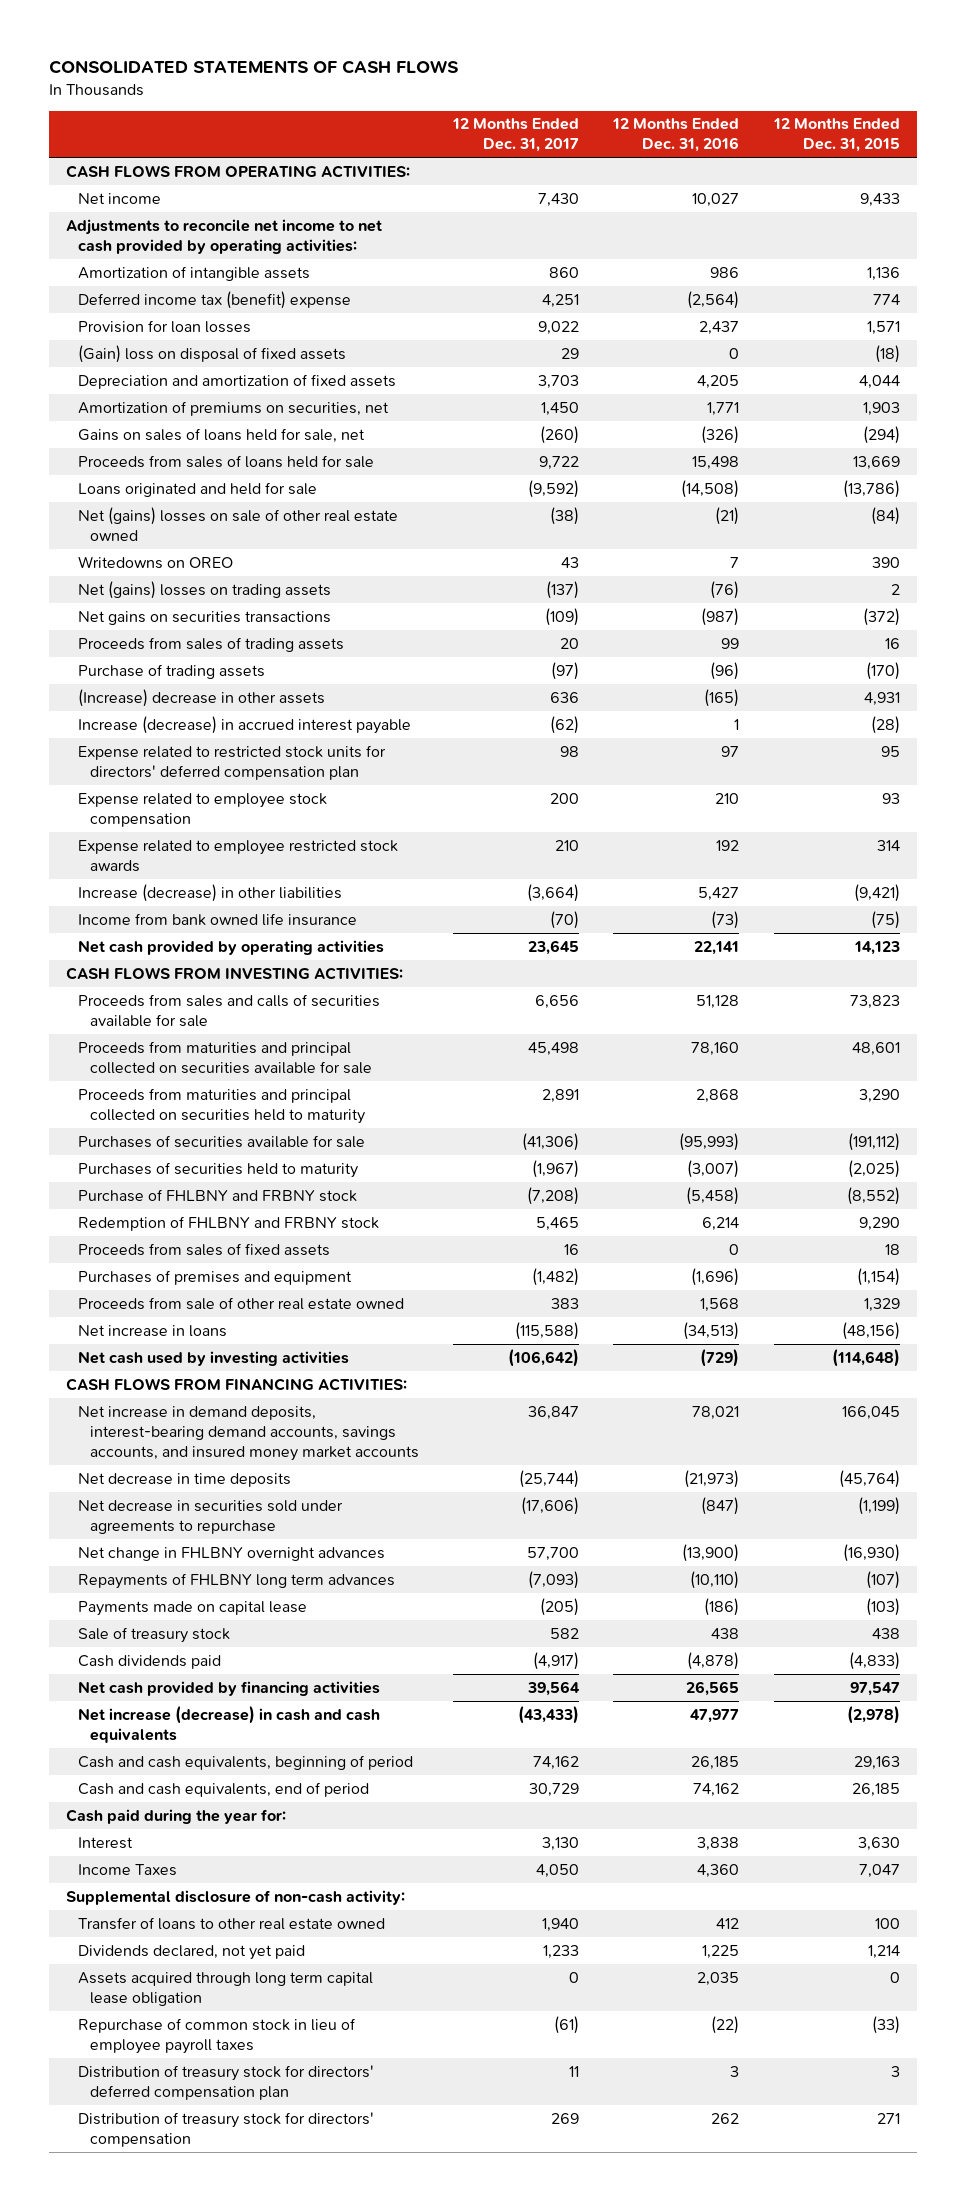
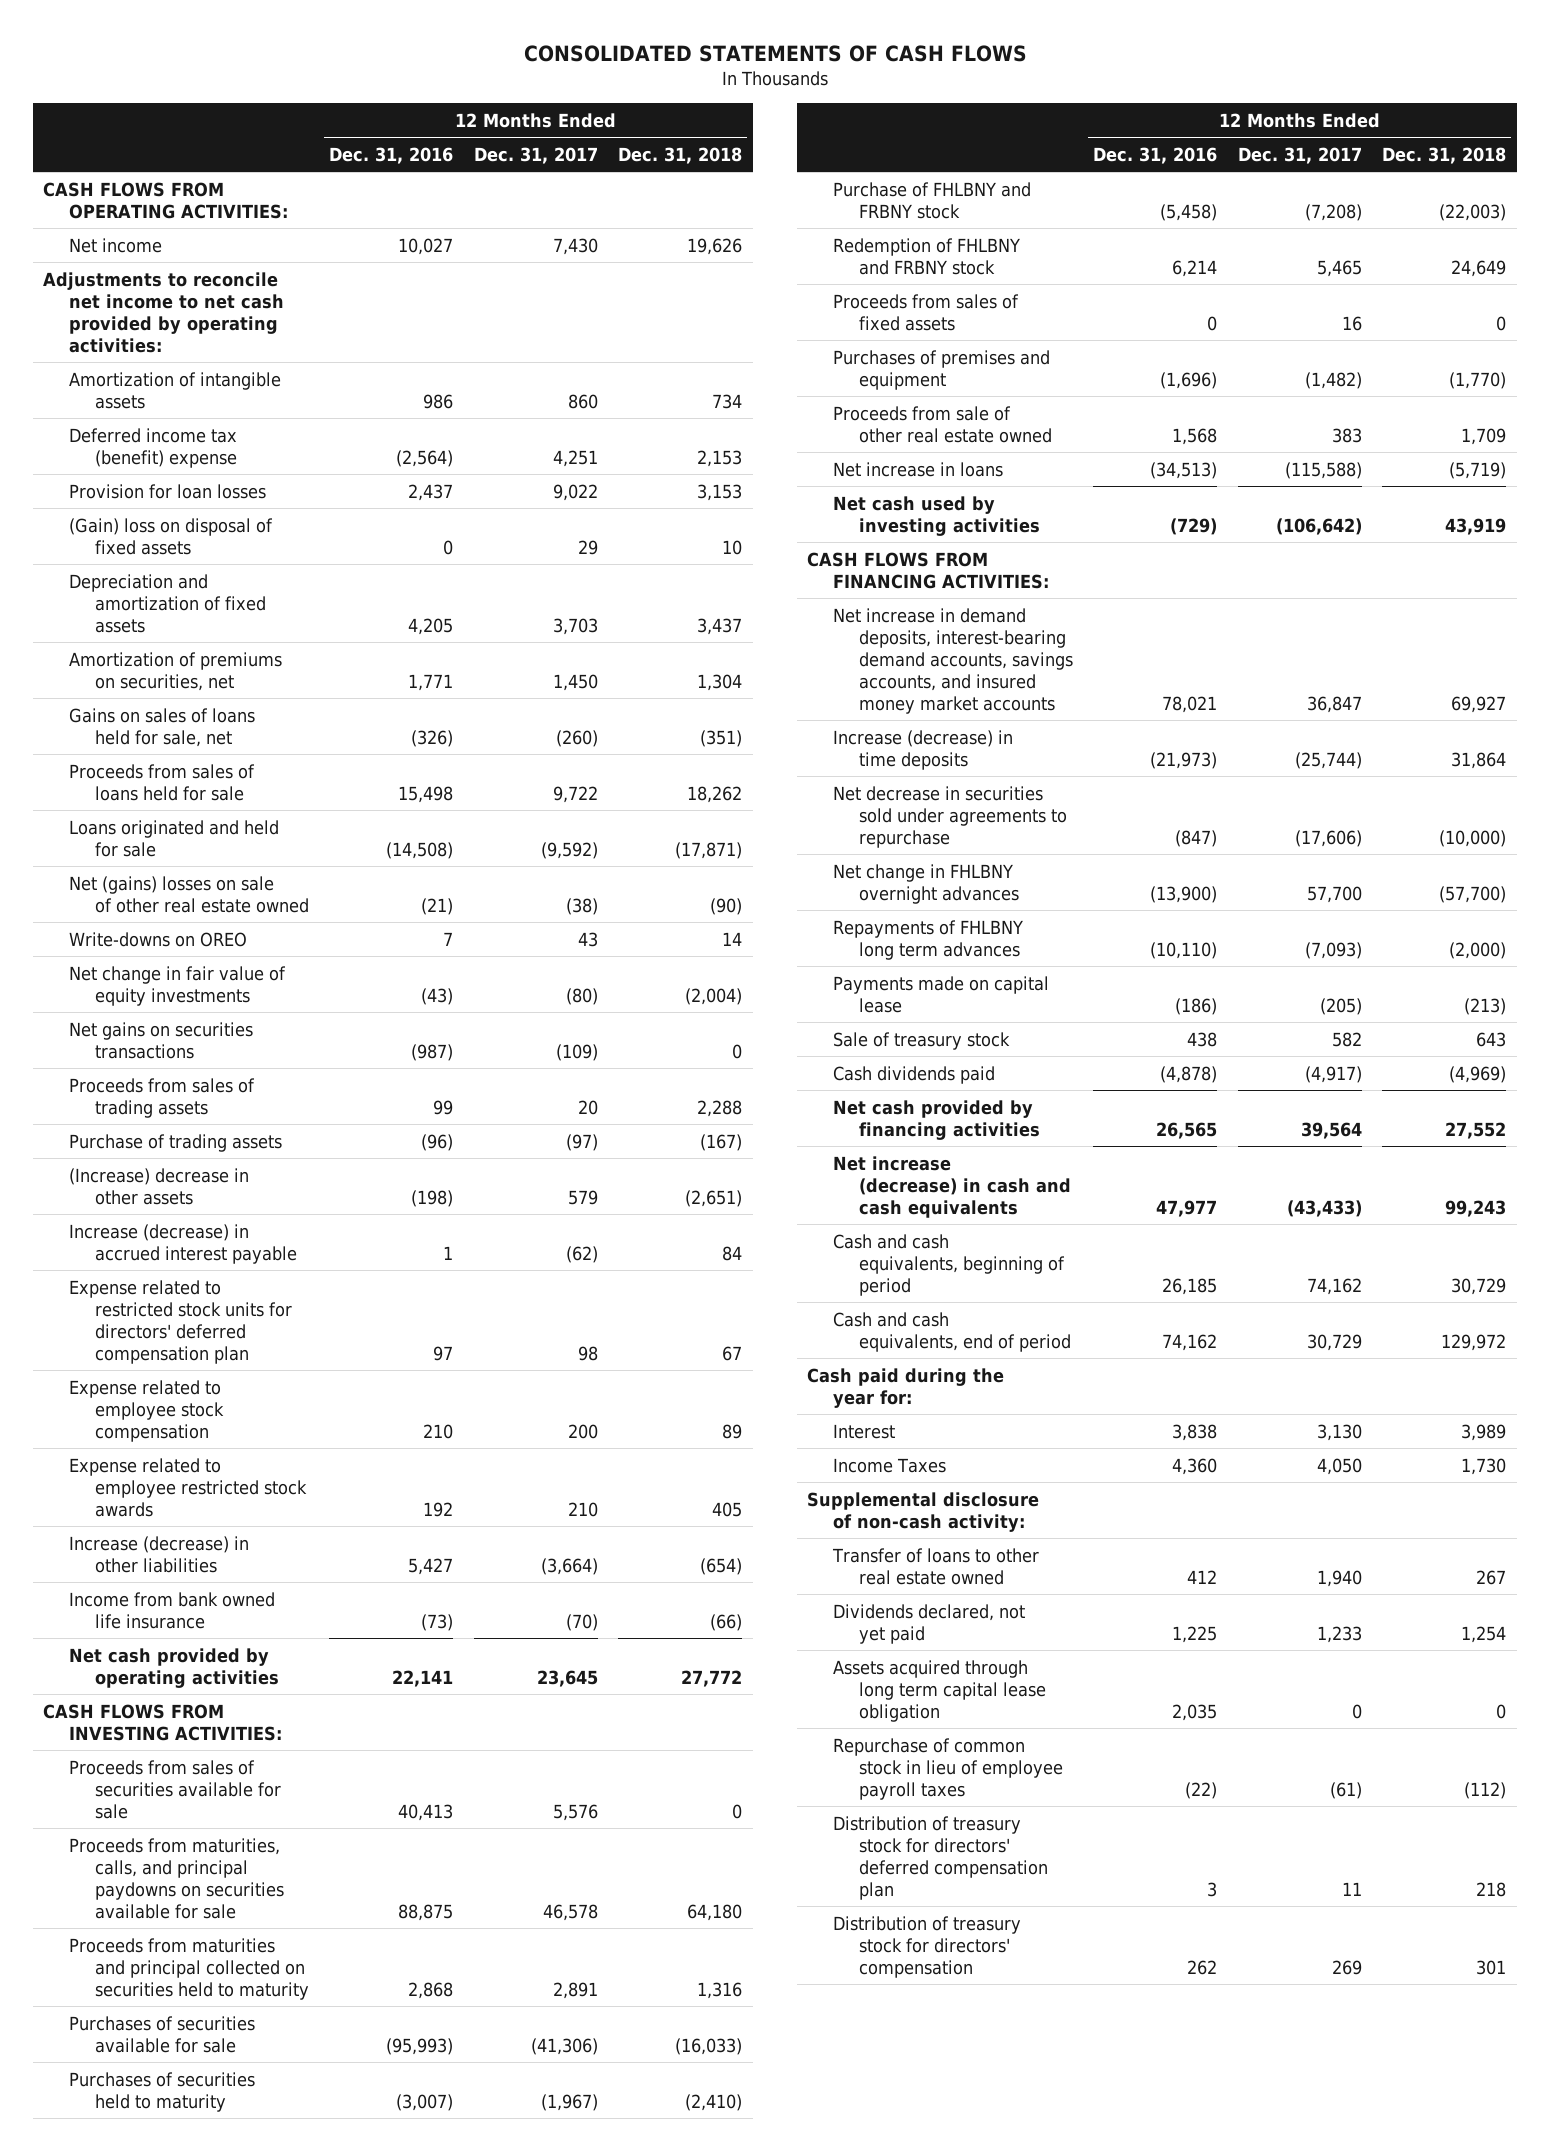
[772,118,900,153] 12 Months Ended Dec. 31, 2015 -> none
none -> [618,146,743,164] Dec. 31, 2018
[77,580,331,599] Net (gains) losses on trading assets -> none
[77,555,233,569] Writedowns on OREO -> [69,931,248,947] Write-downs on OREO
none -> [69,965,287,1006] Net change in fair value of equity investments
[550,691,580,703] 636 -> [567,1189,598,1205] 579
[704,688,740,707] (165) -> [411,1189,454,1207] (198)
[77,993,380,1027] Proceeds from sales and calls of securities available for sale -> [69,1759,282,1819] Proceeds from sales of securities available for sale
[535,994,580,1009] 6,656 -> [552,1803,598,1821] 5,576
[696,994,740,1009] 51,128 -> [398,1803,454,1821] 40,413
[77,1040,372,1074] Proceeds from maturities and principal collected on securities available for sale -> [69,1837,285,1919] Proceeds from maturities, calls, and principal paydowns on securities available for sale
[528,1041,580,1056] 45,498 -> [542,1903,598,1921] 46,578
[691,1041,740,1056] 78,160 -> [398,1903,454,1921] 88,875
[77,1472,291,1487] Net decrease in time deposits -> [833,729,1014,770] Increase (decrease) in time deposits

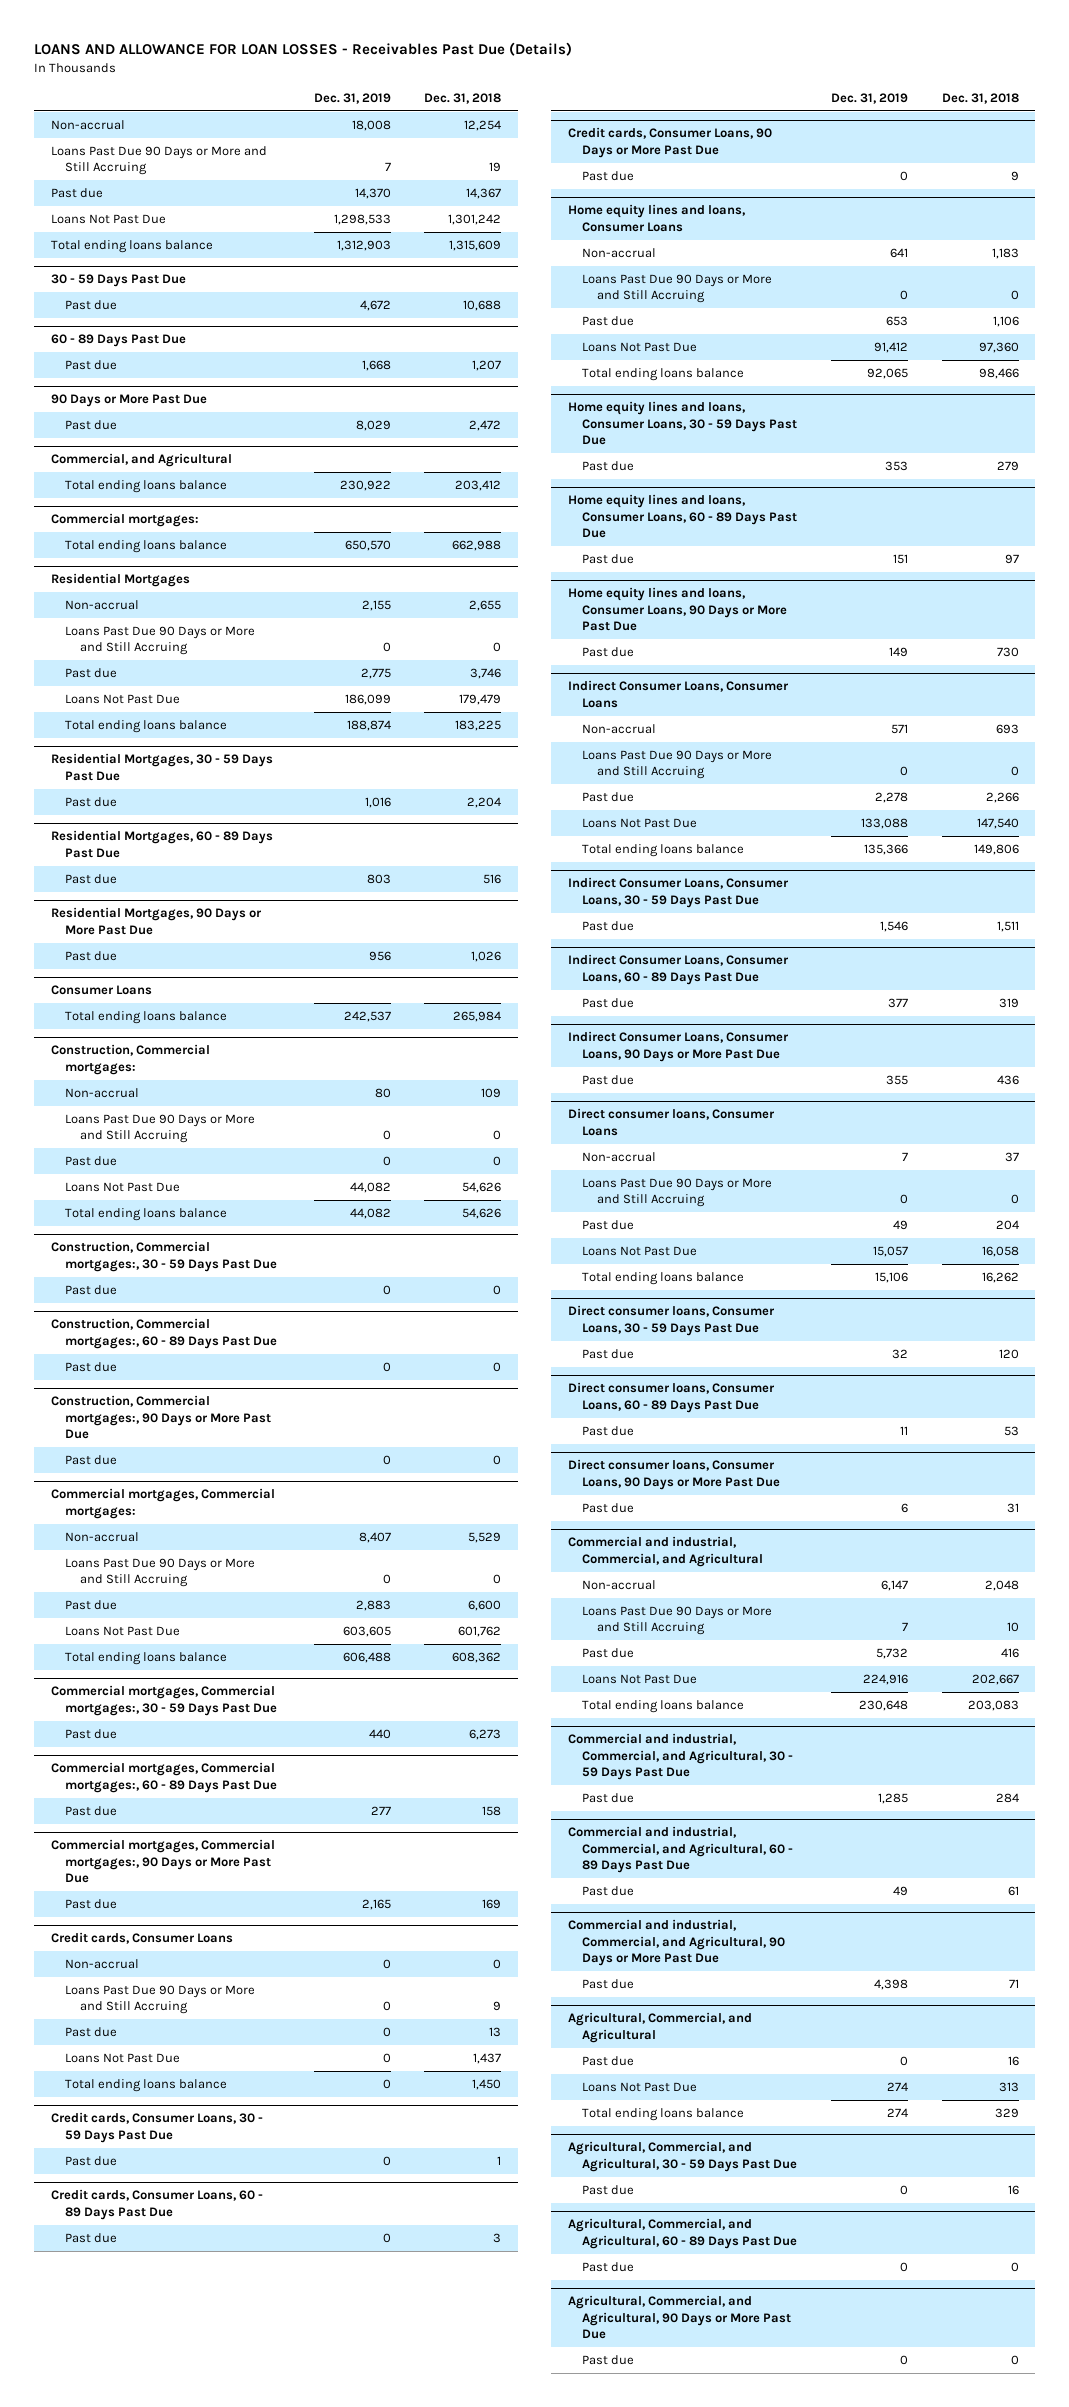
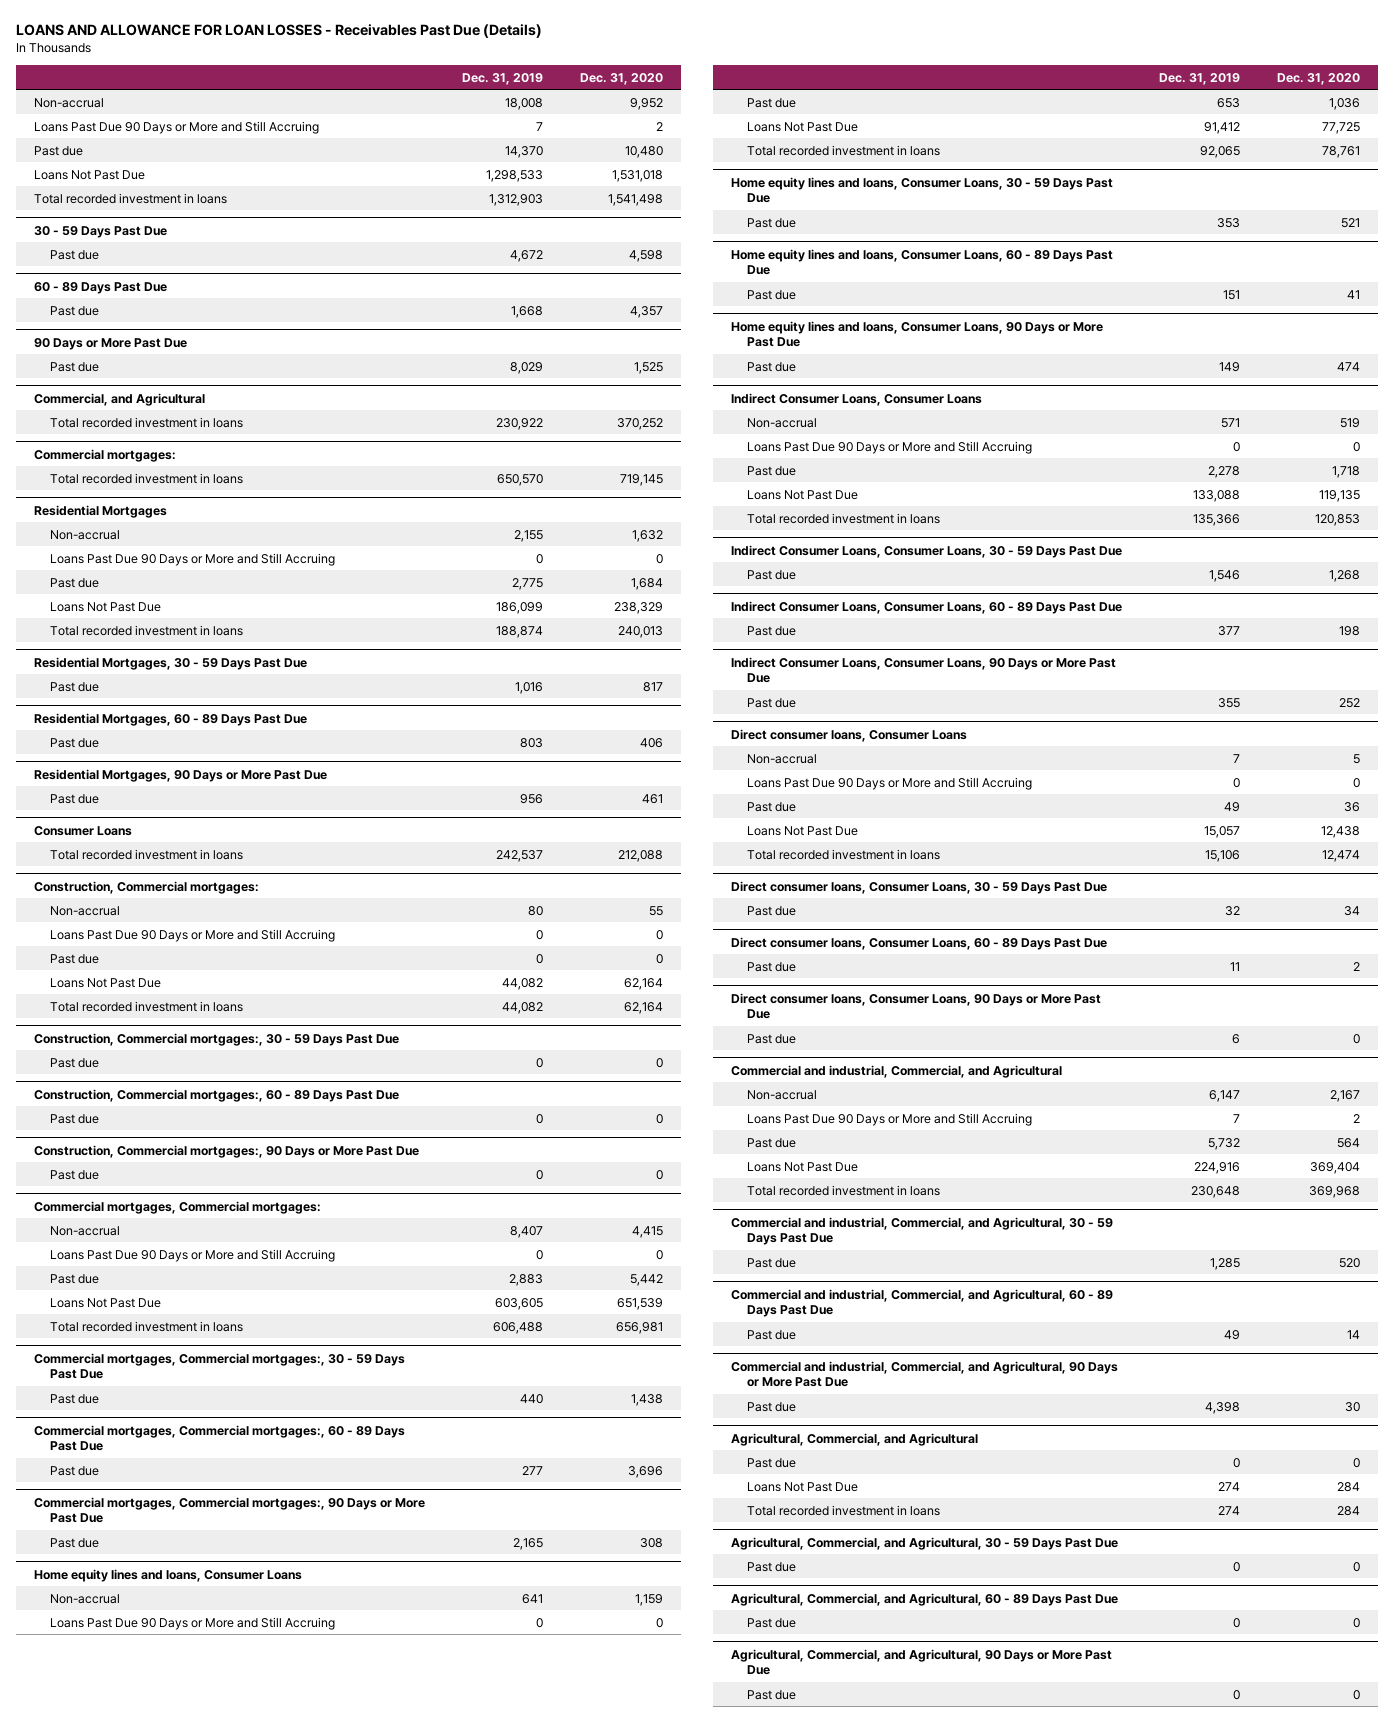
[424,92,502,104] Dec. 31, 2018 -> none
none -> [579,72,663,85] Dec. 31, 2020
[50,240,213,254] Total ending loans balance -> [34,192,228,204] Total recorded investment in loans
[65,480,228,494] Total ending loans balance -> [50,416,244,428] Total recorded investment in loans
[65,540,228,554] Total ending loans balance -> [50,472,244,484] Total recorded investment in loans
[65,720,228,734] Total ending loans balance -> [50,624,244,636] Total recorded investment in loans
[65,1011,228,1025] Total ending loans balance -> [50,848,244,860] Total recorded investment in loans
[65,1208,228,1222] Total ending loans balance -> [50,1000,244,1012] Total recorded investment in loans
[65,1652,228,1666] Total ending loans balance -> [50,1320,244,1332] Total recorded investment in loans
[50,1932,233,1945] Credit cards, Consumer Loans -> none
[65,1959,140,1970] Non-accrual -> none
[65,1985,256,2015] Loans Past Due 90 Days or More and Still Accruing -> none
[65,2027,118,2038] Past due -> none
[65,2053,181,2064] Loans Not Past Due -> none
[65,2079,228,2093] Total ending loans balance -> none
[50,2112,263,2143] Credit cards, Consumer Loans, 30 - 59 Days Past Due -> none
[65,2156,118,2167] Past due -> none
[50,2189,263,2220] Credit cards, Consumer Loans, 60 - 89 Days Past Due -> none
[65,2233,118,2244] Past due -> none
[567,127,772,158] Credit cards, Consumer Loans, 90 Days or More Past Due -> none
[582,171,635,182] Past due -> none
[582,368,745,382] Total ending loans balance -> [746,144,940,156] Total recorded investment in loans
[582,844,745,858] Total ending loans balance -> [746,512,940,524] Total recorded investment in loans
[582,1272,745,1286] Total ending loans balance -> [746,848,940,860] Total recorded investment in loans
[582,1700,745,1714] Total ending loans balance -> [746,1184,940,1196] Total recorded investment in loans
[582,2108,745,2122] Total ending loans balance -> [746,1504,940,1516] Total recorded investment in loans

